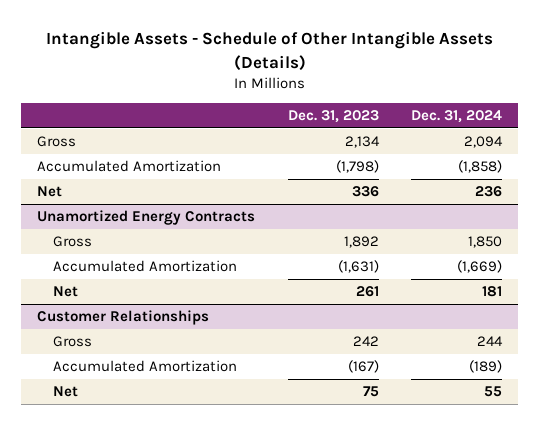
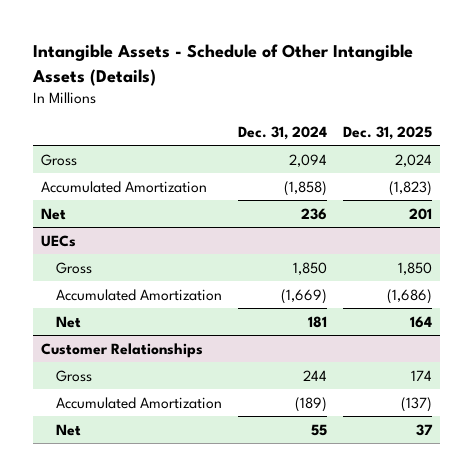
[287,110,379,124] Dec. 31, 2023 -> none
none -> [343,126,433,141] Dec. 31, 2025
[37,210,256,226] Unamortized Energy Contracts -> [40,234,76,247] UECs

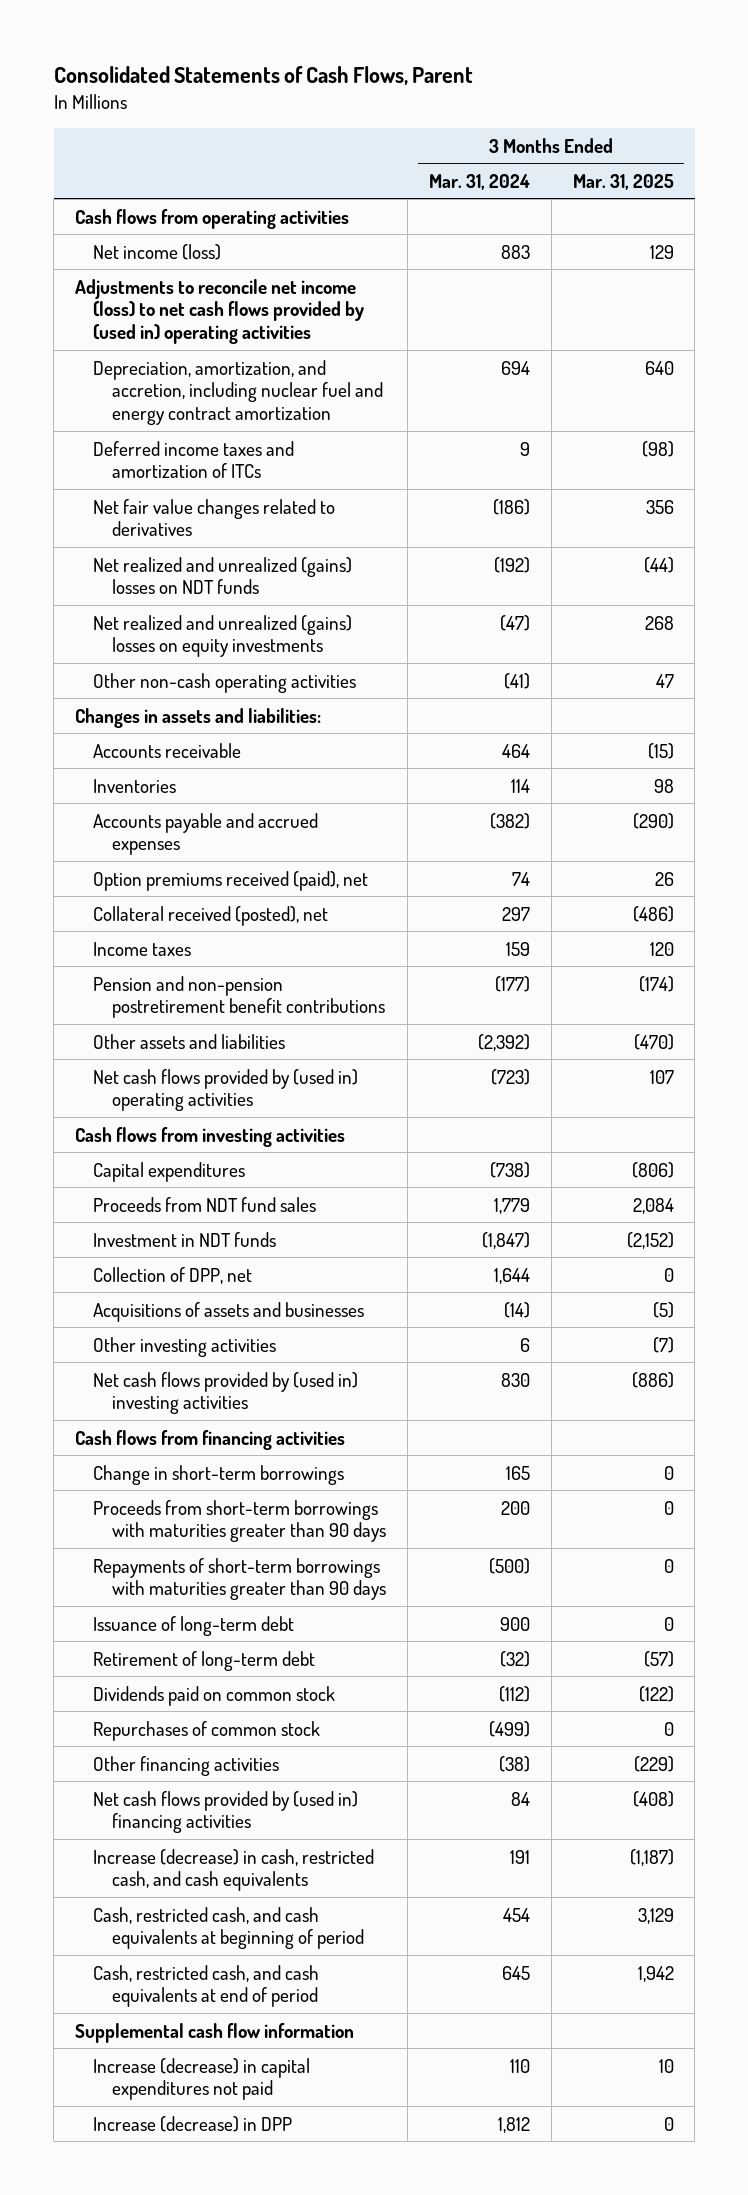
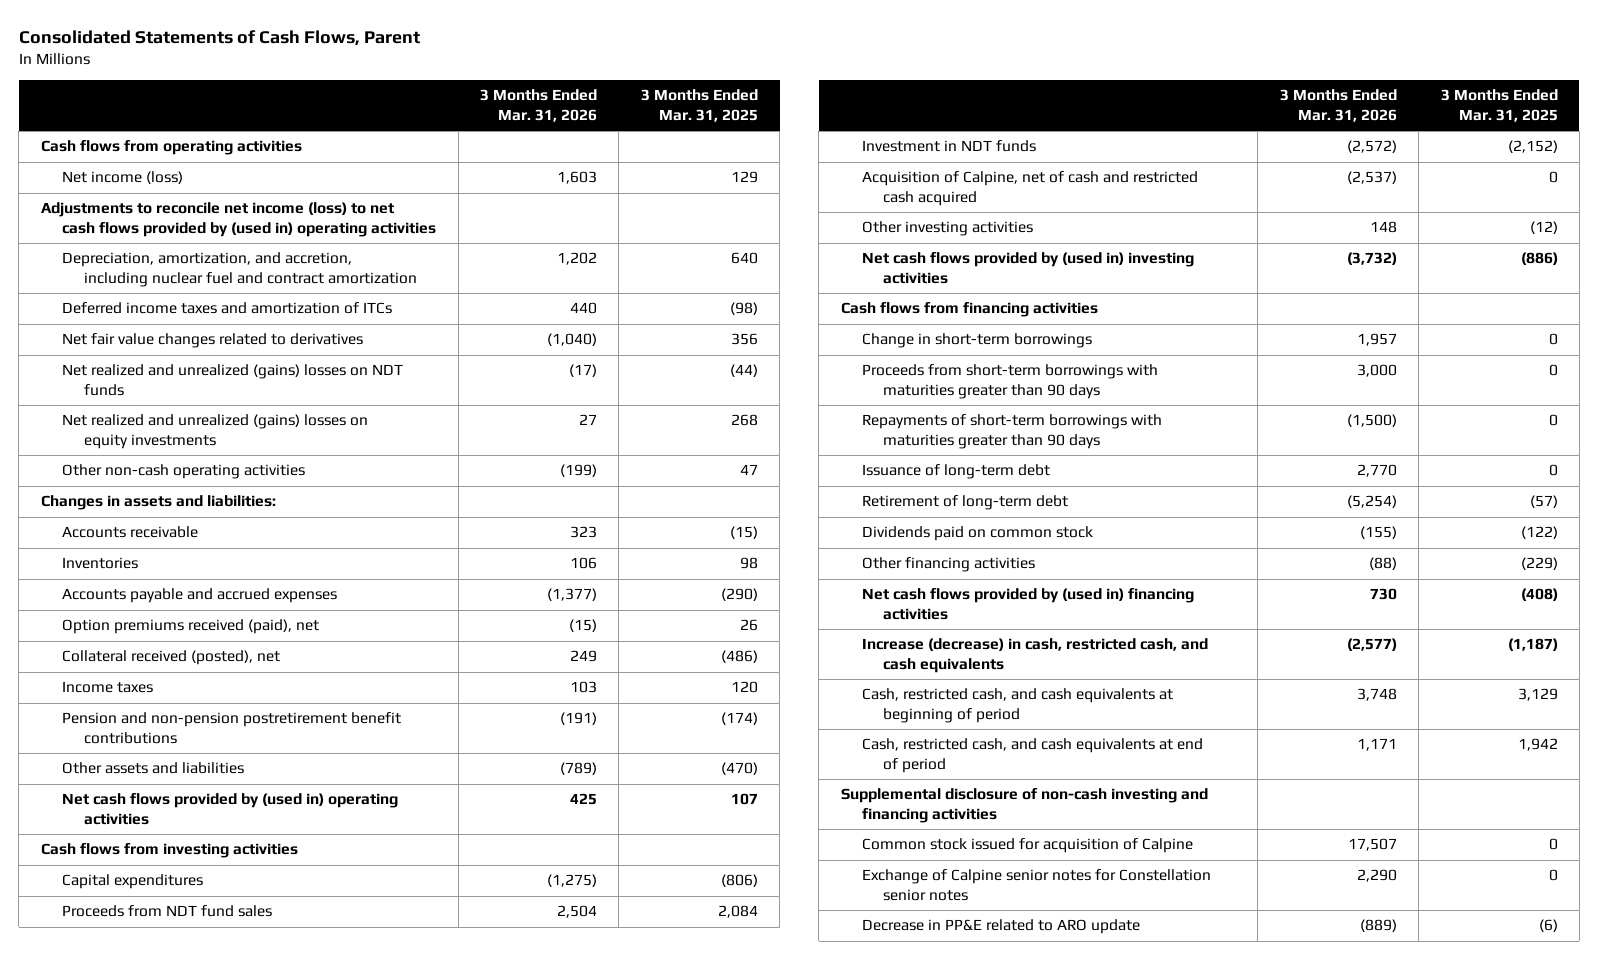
[428,173,530,190] Mar. 31, 2024 -> none
none -> [479,89,597,122] 3 Months Ended Mar. 31, 2026
[93,359,383,426] Depreciation, amortization, and accretion, including nuclear fuel and energy contract amortization -> [62,252,417,287] Depreciation, amortization, and accretion, including nuclear fuel and contract amortization
[93,1266,253,1284] Collection of DPP, net -> none
[93,1301,365,1322] Acquisitions of assets and businesses -> [861,171,1198,206] Acquisition of Calpine, net of cash and restricted cash acquired
[652,1301,674,1318] (5) -> [1548,171,1558,184] 0
[652,1336,674,1353] (7) -> [1529,221,1558,235] (12)
[93,1720,321,1741] Repurchases of common stock -> none
[93,2057,311,2101] Increase (decrease) in capital expenditures not paid -> none
[93,2115,293,2132] Increase (decrease) in DPP -> none
[74,2022,354,2043] Supplemental cash flow information -> [840,788,1208,823] Supplemental disclosure of non-cash investing and financing activities
none -> [861,838,1193,854] Common stock issued for acquisition of Calpine
none -> [861,869,1211,901] Exchange of Calpine senior notes for Constellation senior notes
none -> [861,919,1140,935] Decrease in PP&E related to ARO update

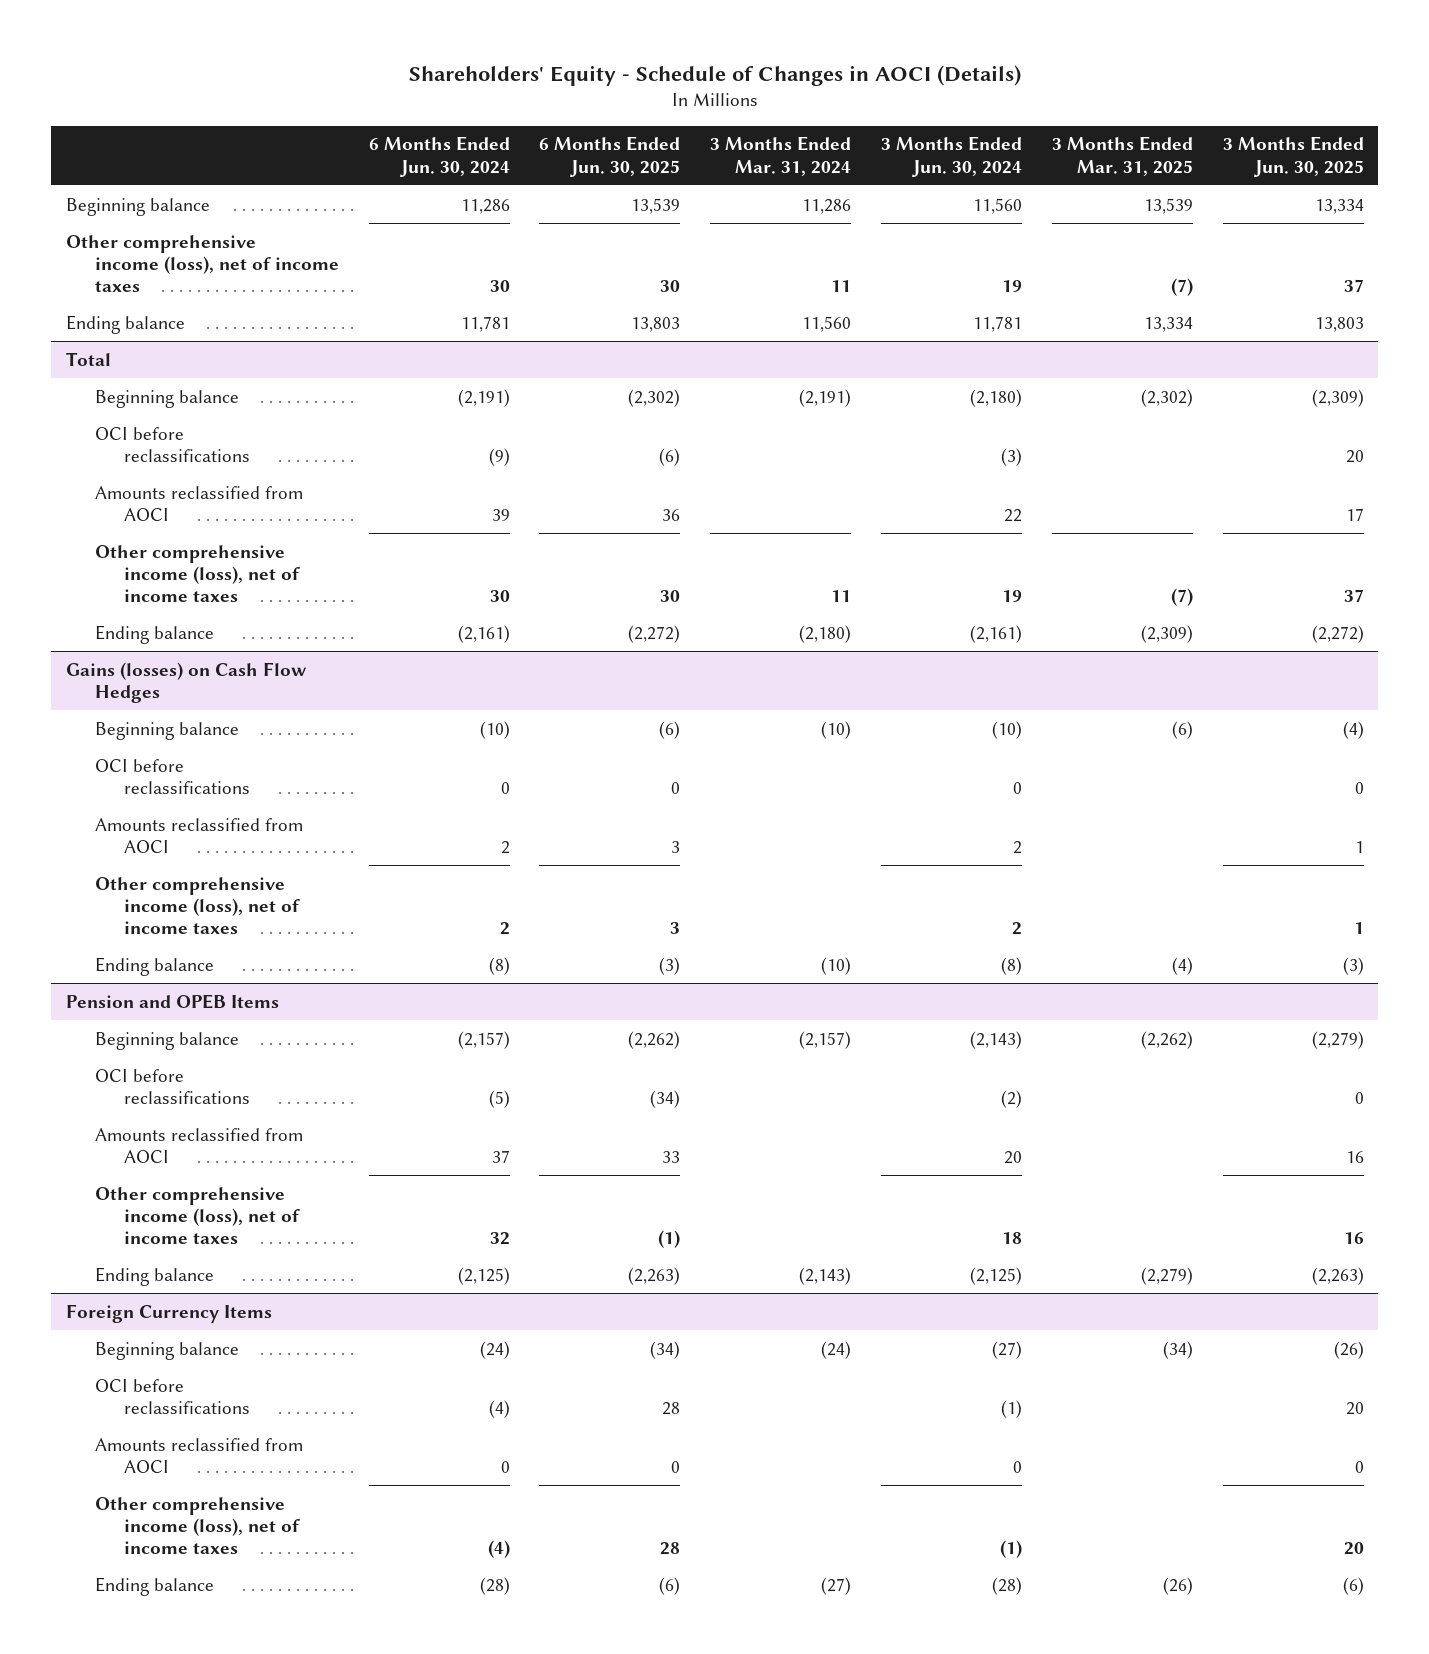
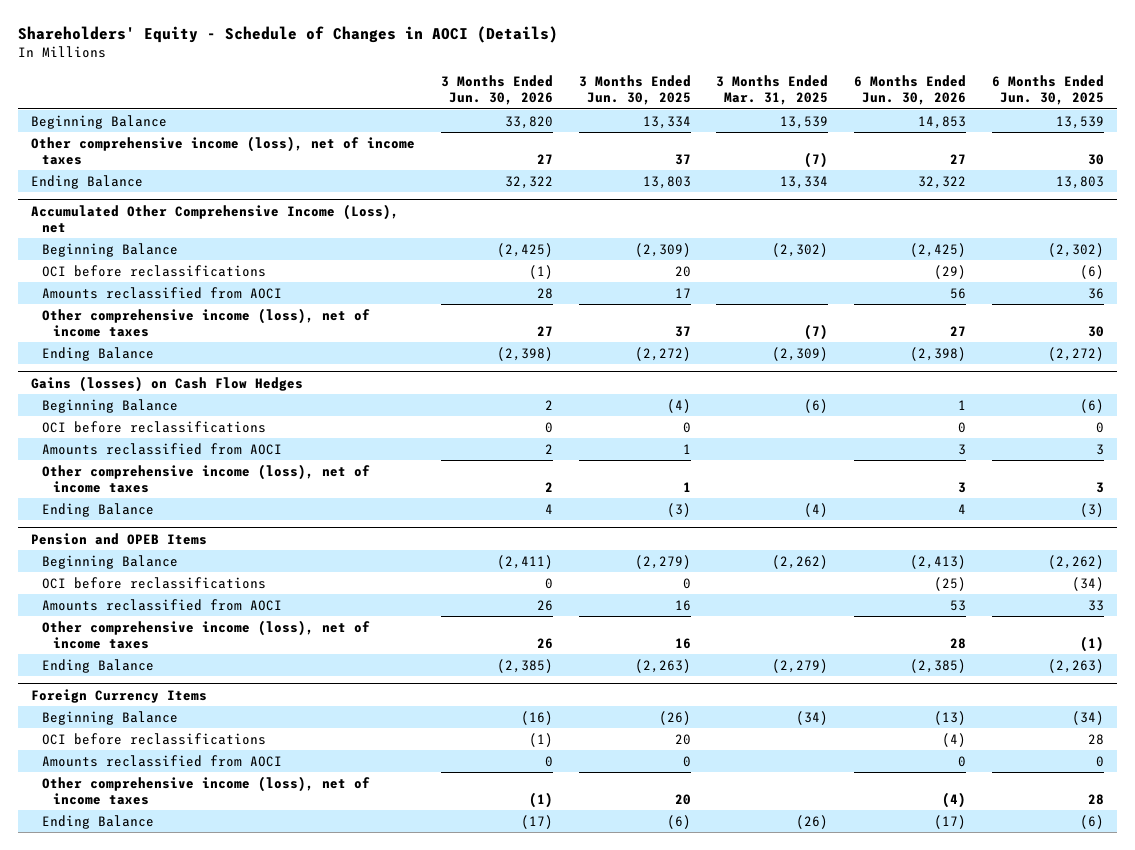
[368,136,510,177] 6 Months Ended Jun. 30, 2024 -> none
[710,136,852,176] 3 Months Ended Mar. 31, 2024 -> none
[881,136,1023,177] 3 Months Ended Jun. 30, 2024 -> none
none -> [440,75,553,106] 3 Months Ended Jun. 30, 2026
none -> [854,75,967,106] 6 Months Ended Jun. 30, 2026
[65,197,210,216] Beginning balance -> [31,114,168,129] Beginning Balance
[65,314,185,334] Ending balance -> [31,174,144,189] Ending Balance
[65,351,111,366] Total -> [31,203,400,233] Accumulated Other Comprehensive Income (Loss), net
[94,389,239,408] Beginning balance -> [41,242,178,257] Beginning Balance
[94,624,214,644] Ending balance -> [41,346,154,361] Ending Balance
[94,721,239,740] Beginning balance -> [41,398,178,413] Beginning Balance
[94,956,214,976] Ending balance -> [41,502,154,517] Ending Balance
[94,1031,239,1050] Beginning balance -> [41,554,178,569] Beginning Balance
[94,1266,214,1286] Ending balance -> [41,658,154,673] Ending Balance
[94,1341,239,1360] Beginning balance -> [41,710,178,725] Beginning Balance
[94,1576,214,1596] Ending balance -> [41,814,154,829] Ending Balance

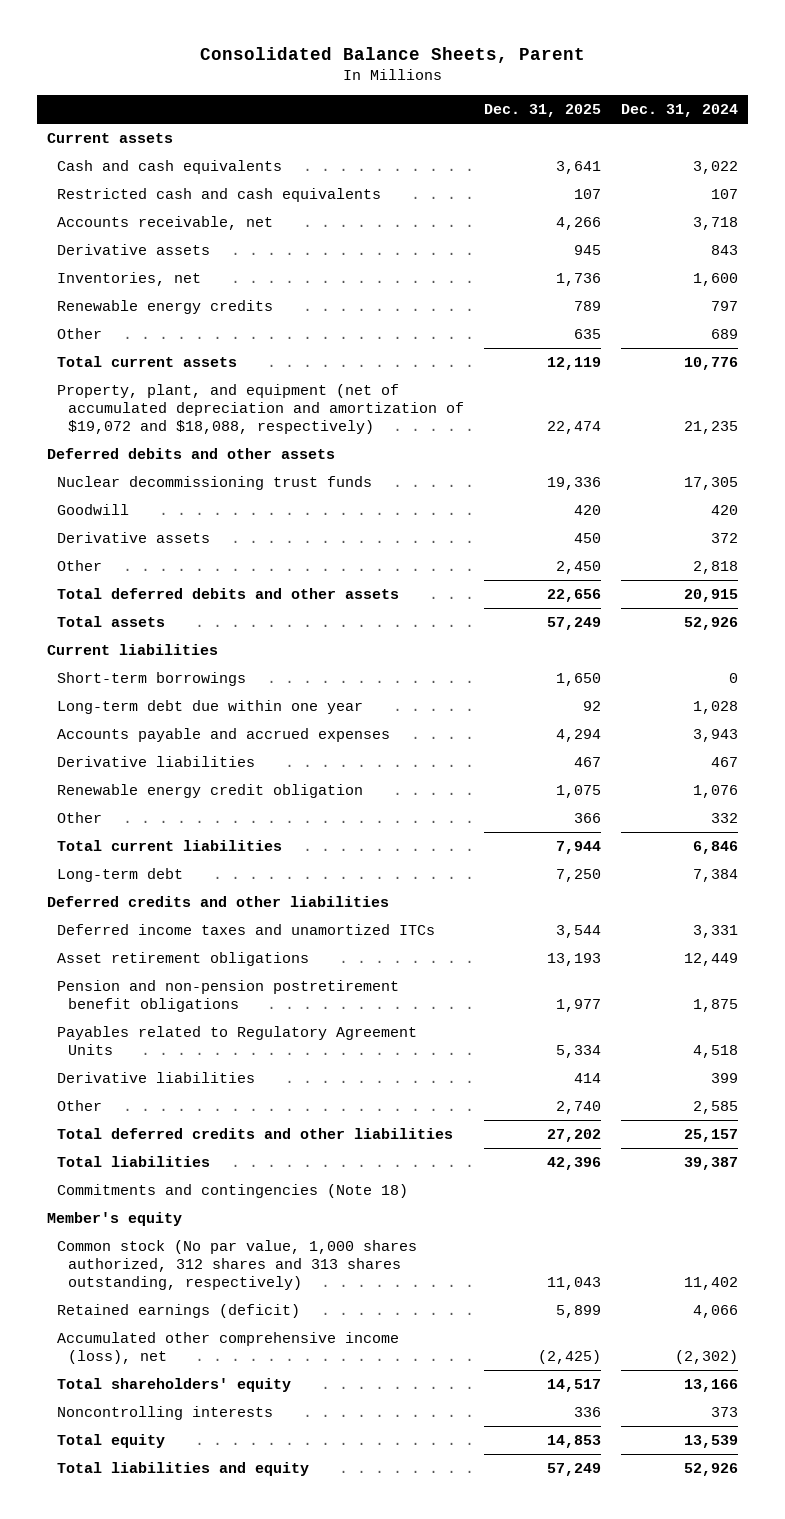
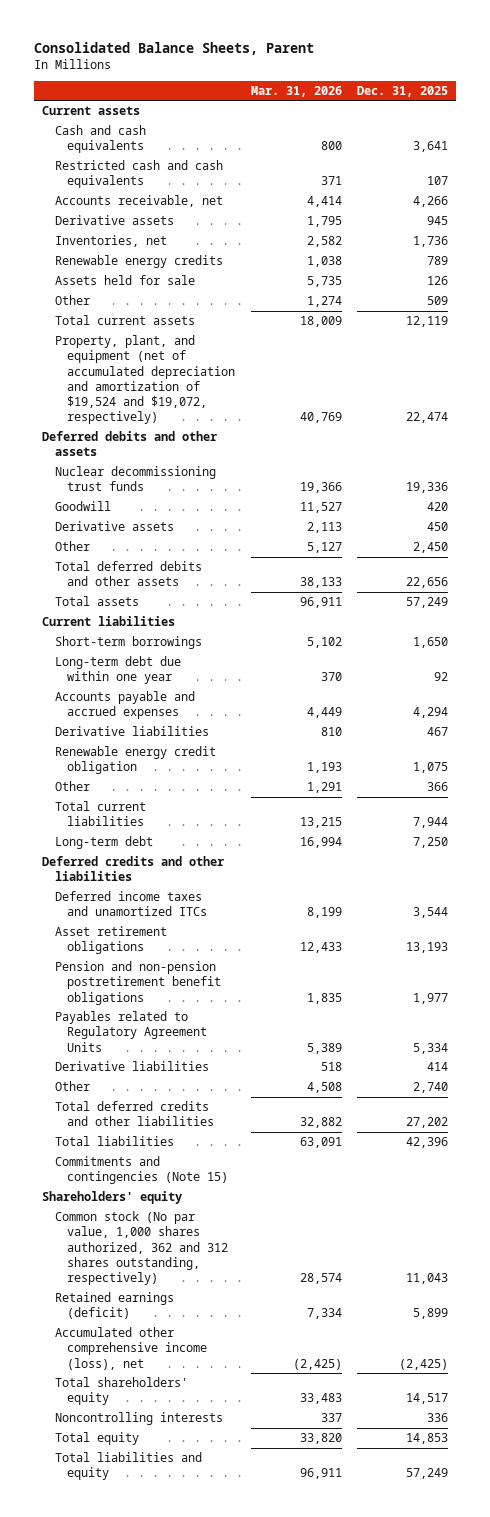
[621,104,739,118] Dec. 31, 2024 -> none
none -> [250,85,342,97] Mar. 31, 2026
none -> [54,275,195,286] Assets held for sale
[574,328,602,339] 635 -> [426,296,448,306] 509
[57,383,464,435] Property, plant, and equipment (net of accumulated depreciation and amortization of $19,072 and $18,088, respectively) -> [54,335,236,425] Property, plant, and equipment (net of accumulated depreciation and amortization of $19,524 and $19,072, respectively)
[46,1211,182,1226] Member's equity -> none
[57,1183,409,1198] Commitments and contingencies (Note 18) -> [54,1156,229,1185] Commitments and contingencies (Note 15)
none -> [41,1191,182,1205] Shareholders' equity
[57,1239,418,1291] Common stock (No par value, 1,000 shares authorized, 312 shares and 313 shares outstanding, respectively) -> [54,1211,229,1285] Common stock (No par value, 1,000 shares authorized, 362 and 312 shares outstanding, respectively)

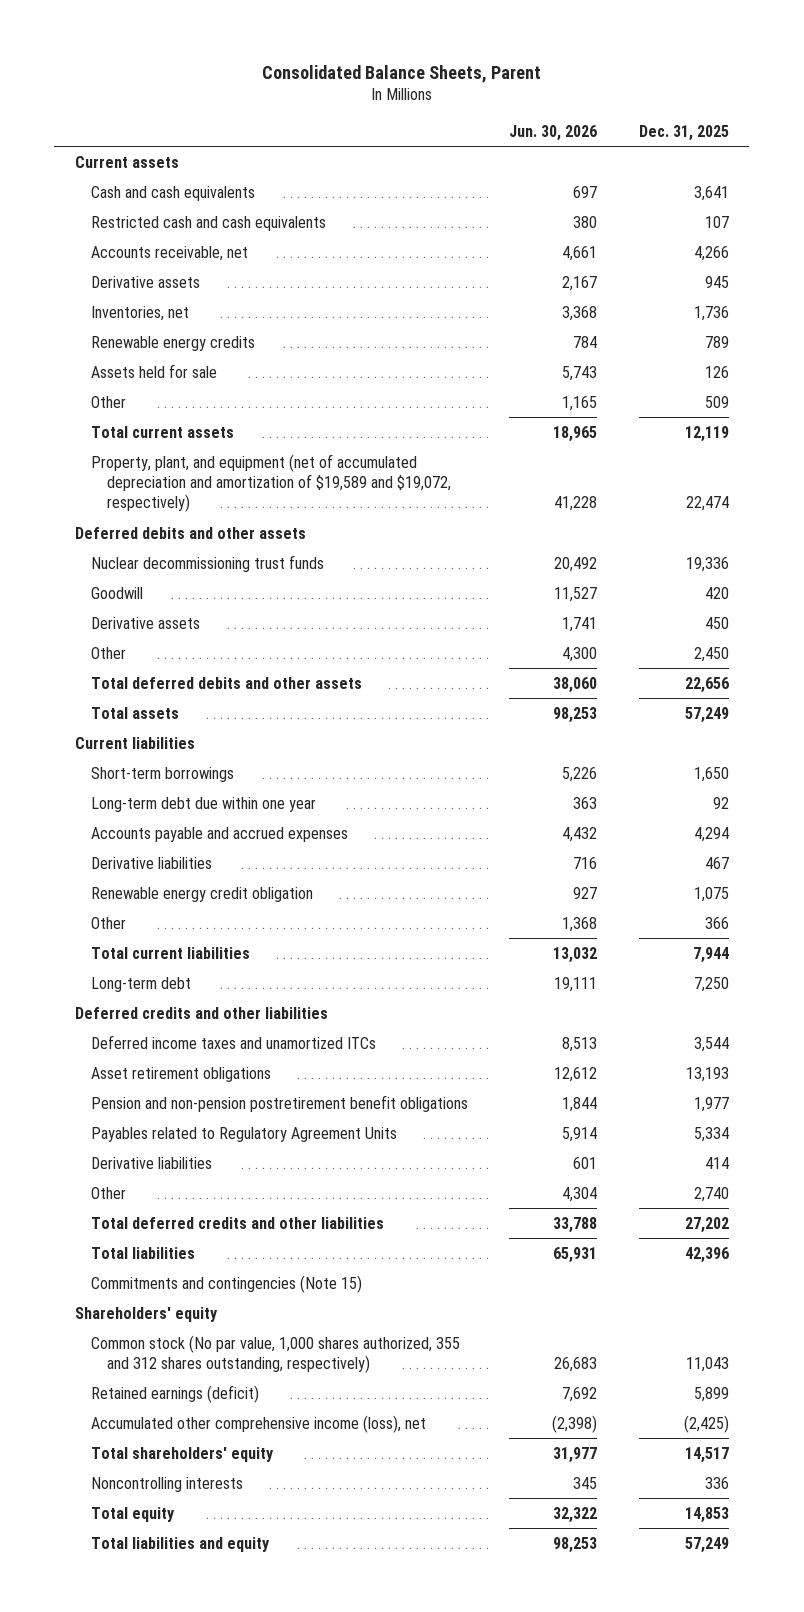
[250,85,342,97] Mar. 31, 2026 -> none
none -> [509,124,598,141] Jun. 30, 2026
[54,335,236,425] Property, plant, and equipment (net of accumulated depreciation and amortization of $19,524 and $19,072, respectively) -> [91,453,452,513] Property, plant, and equipment (net of accumulated depreciation and amortization of $19,589 and $19,072, respectively)
[54,1211,229,1285] Common stock (No par value, 1,000 shares authorized, 362 and 312 shares outstanding, respectively) -> [91,1334,461,1373] Common stock (No par value, 1,000 shares authorized, 355 and 312 shares outstanding, respectively)

